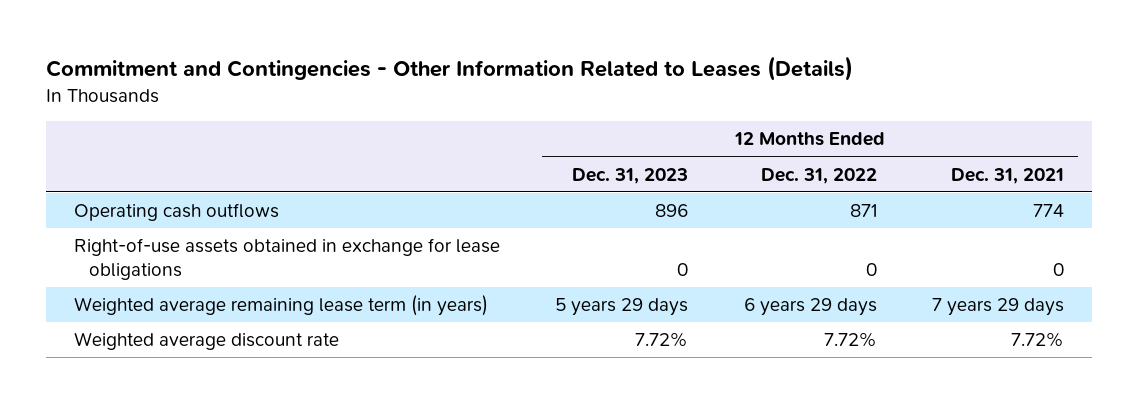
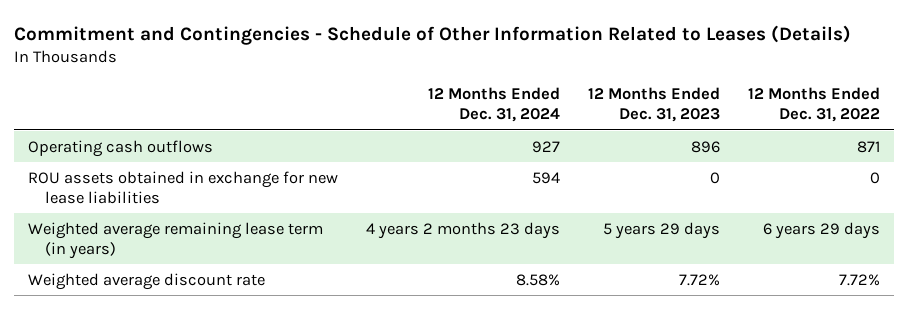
[46,56,854,82] Commitment and Contingencies - Other Information Related to Leases (Details) -> [14,24,852,45] Commitment and Contingencies - Schedule of Other Information Related to Leases (Details)
[950,167,1064,184] Dec. 31, 2021 -> none
none -> [428,87,561,123] 12 Months Ended Dec. 31, 2024
[74,238,501,280] Right-of-use assets obtained in exchange for lease obligations -> [28,170,339,204] ROU assets obtained in exchange for new lease liabilities

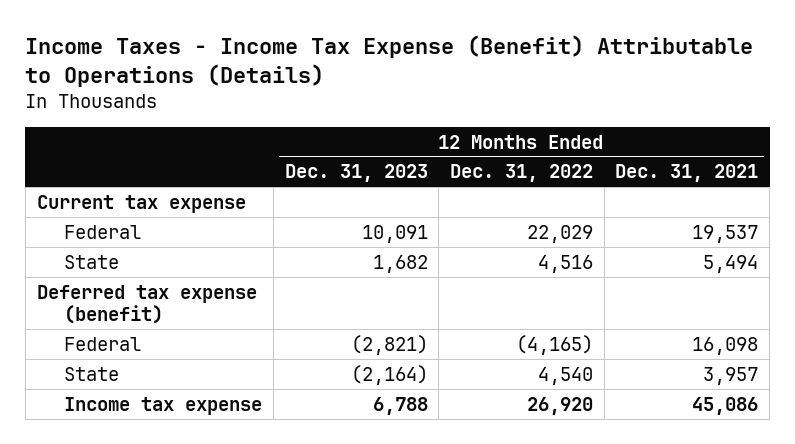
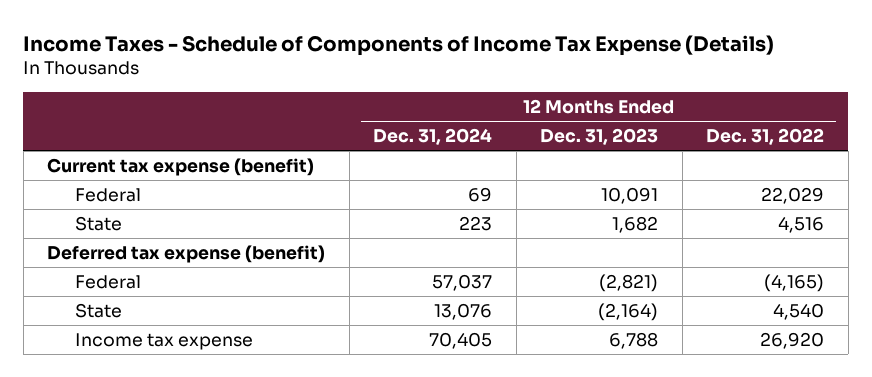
[25,35,754,88] Income Taxes - Income Tax Expense (Benefit) Attributable to Operations (Details) -> [23,34,775,56] Income Taxes - Schedule of Components of Income Tax Expense (Details)
[615,164,759,183] Dec. 31, 2021 -> none
none -> [373,128,493,146] Dec. 31, 2024
[36,194,246,213] Current tax expense -> [47,157,315,176] Current tax expense (benefit)

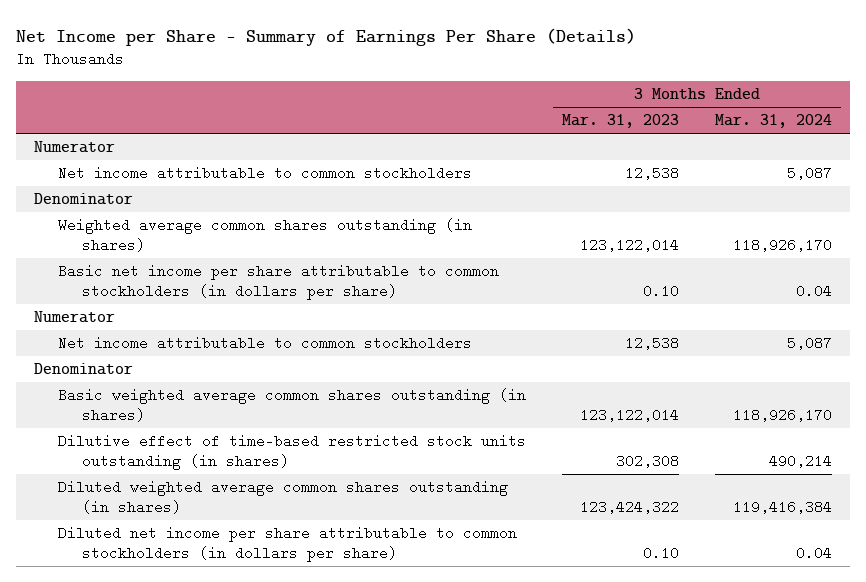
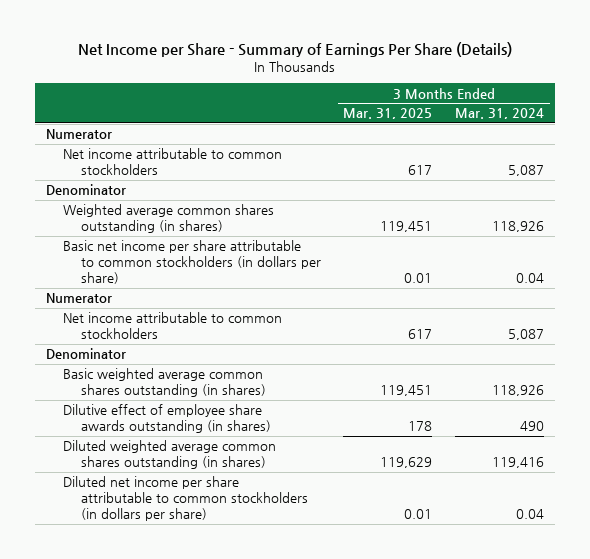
[561,114,679,129] Mar. 31, 2023 -> none
none -> [343,108,433,120] Mar. 31, 2025
[732,237,832,252] 118,926,170 -> [491,221,544,233] 118,926
[732,407,832,422] 118,926,170 -> [491,385,544,397] 118,926
[57,434,526,470] Dilutive effect of time-based restricted stock units outstanding (in shares) -> [63,404,271,434] Dilutive effect of employee share awards outstanding (in shares)
[768,453,832,468] 490,214 -> [519,421,544,432] 490
[732,499,832,514] 119,416,384 -> [491,457,544,469] 119,416

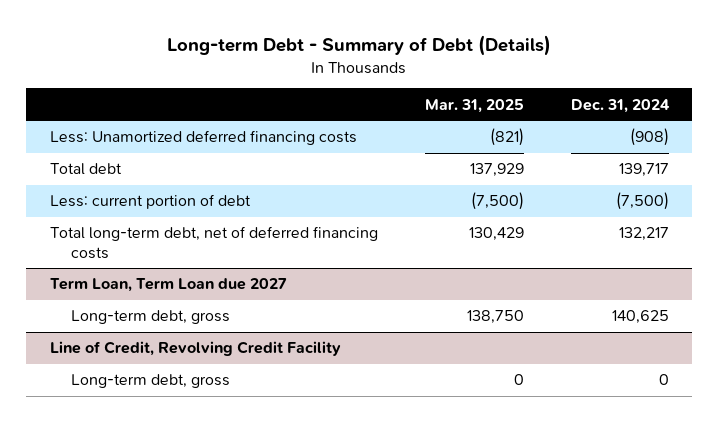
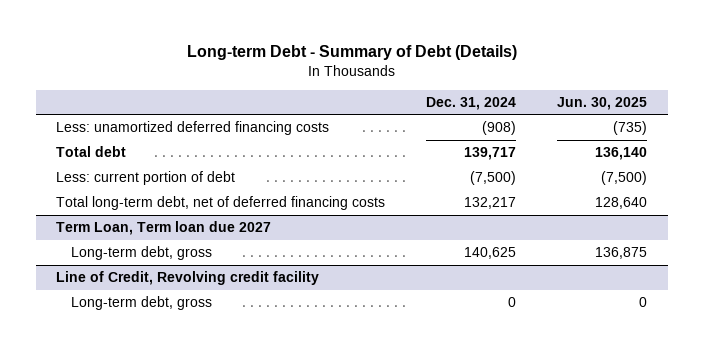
[424,98,524,113] Mar. 31, 2025 -> none
none -> [557,96,648,110] Jun. 30, 2025
[49,130,357,146] Less: Unamortized deferred financing costs -> [56,121,330,136] Less: unamortized deferred financing costs
[49,278,287,293] Term Loan, Term Loan due 2027 -> [56,221,272,236] Term Loan, Term loan due 2027
[49,341,341,357] Line of Credit, Revolving Credit Facility -> [56,271,320,286] Line of Credit, Revolving credit facility

